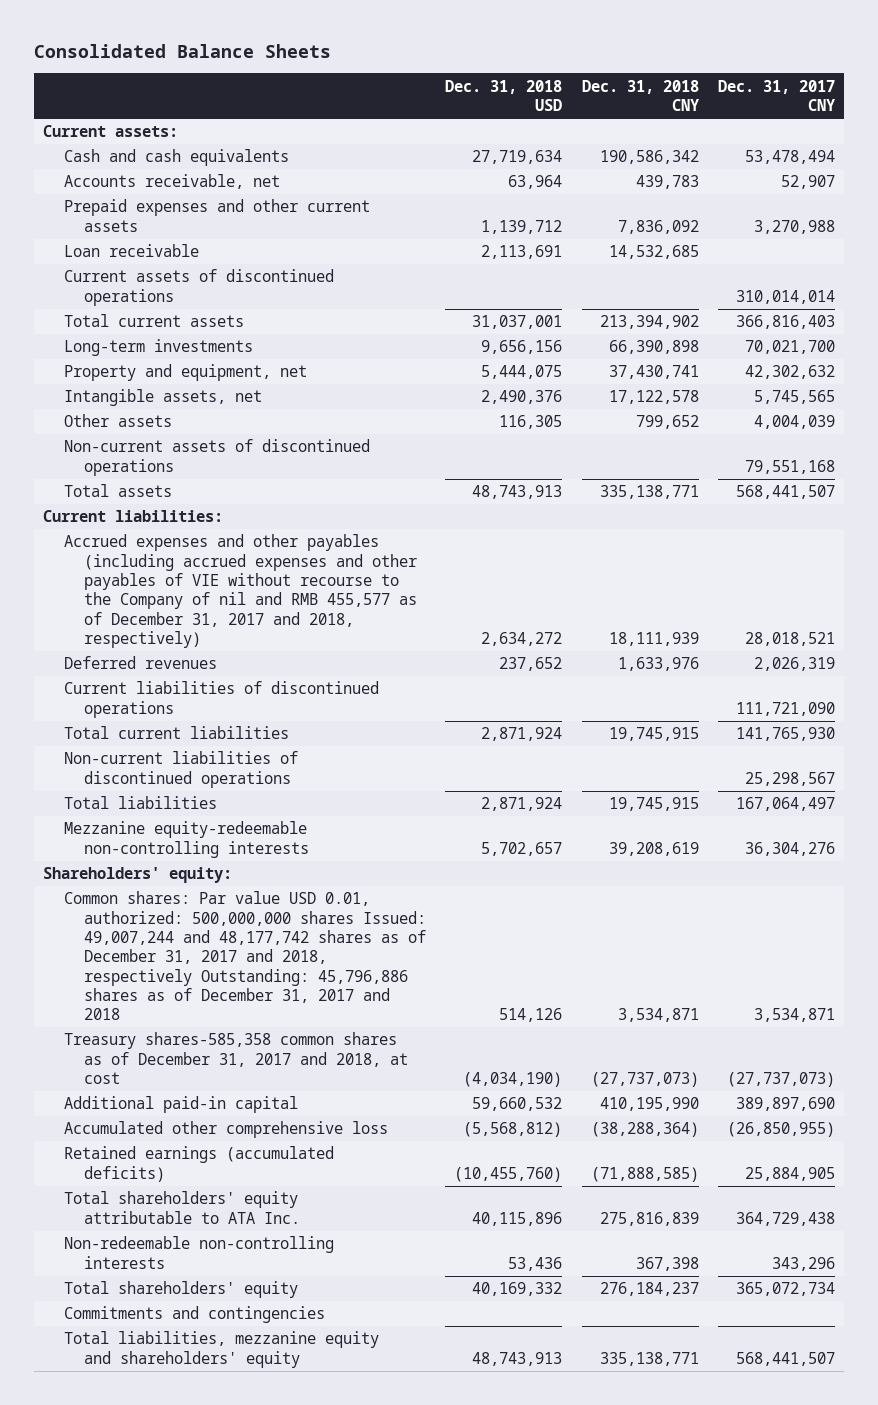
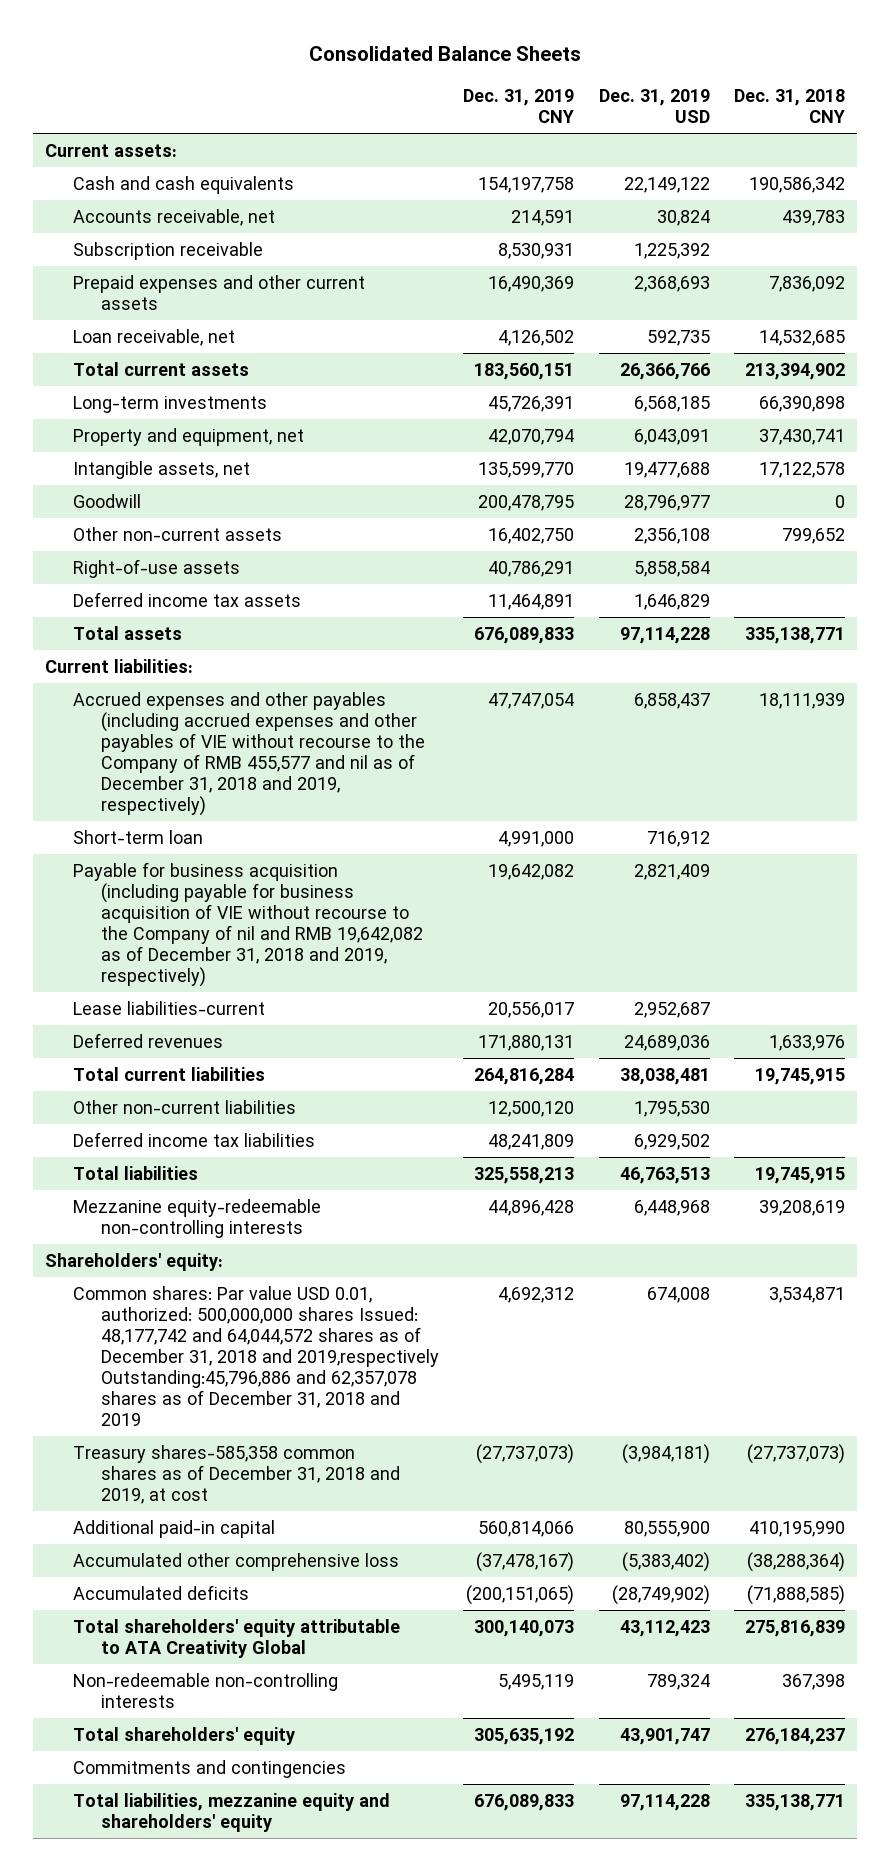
[445,79,563,112] Dec. 31, 2018 USD -> none
[717,79,835,112] Dec. 31, 2017 CNY -> none
none -> [463,88,575,123] Dec. 31, 2019 CNY
none -> [598,88,710,123] Dec. 31, 2019 USD
none -> [73,242,264,261] Subscription receivable
[63,269,334,306] Current assets of discontinued operations -> none
[63,244,199,258] Loan receivable -> [73,329,236,347] Loan receivable, net
[63,439,370,476] Non-current assets of discontinued operations -> none
none -> [73,494,142,509] Goodwill
[63,414,172,428] Other assets -> [73,527,283,542] Other non-current assets
none -> [73,559,241,579] Right-of-use assets
none -> [73,592,302,608] Deferred income tax assets
[63,534,418,648] Accrued expenses and other payables (including accrued expenses and other payables of VIE without recourse to the Company of nil and RMB 455,577 as of December 31, 2017 and 2018, respectively) -> [73,692,426,816] Accrued expenses and other payables (including accrued expenses and other payables of VIE without recourse to the Company of RMB 455,577 and nil as of December 31, 2018 and 2019, respectively)
none -> [73,830,204,845] Short-term loan
none -> [73,862,424,987] Payable for business acquisition (including payable for business acquisition of VIE without recourse to the Company of nil and RMB 19,642,082 as of December 31, 2018 and 2019, respectively)
none -> [73,1001,266,1016] Lease liabilities-current
[63,681,379,718] Current liabilities of discontinued operations -> none
[63,751,298,788] Non-current liabilities of discontinued operations -> none
none -> [73,1100,297,1115] Other non-current liabilities
none -> [73,1132,316,1148] Deferred income tax liabilities
[63,891,427,1021] Common shares: Par value USD 0.01, authorized: 500,000,000 shares Issued: 49,007,244 and 48,177,742 shares as of December 31, 2017 and 2018, respectively Outstanding: 45,796,886 shares as of December 31, 2017 and 2018 -> [73,1286,440,1426] Common shares: Par value USD 0.01, authorized: 500,000,000 shares Issued: 48,177,742 and 64,044,572 shares as of December 31, 2018 and 2019,respectively Outstanding:45,796,886 and 62,357,078 shares as of December 31, 2018 and 2019
[63,1032,409,1084] Treasury shares-585,358 common shares as of December 31, 2017 and 2018, at cost -> [73,1445,401,1504] Treasury shares-585,358 common shares as of December 31, 2018 and 2019, at cost
[63,1146,334,1182] Retained earnings (accumulated deficits) -> [73,1585,250,1601] Accumulated deficits
[63,1191,301,1224] Total shareholders' equity attributable to ATA Inc. -> [73,1619,401,1658] Total shareholders' equity attributable to ATA Creativity Global

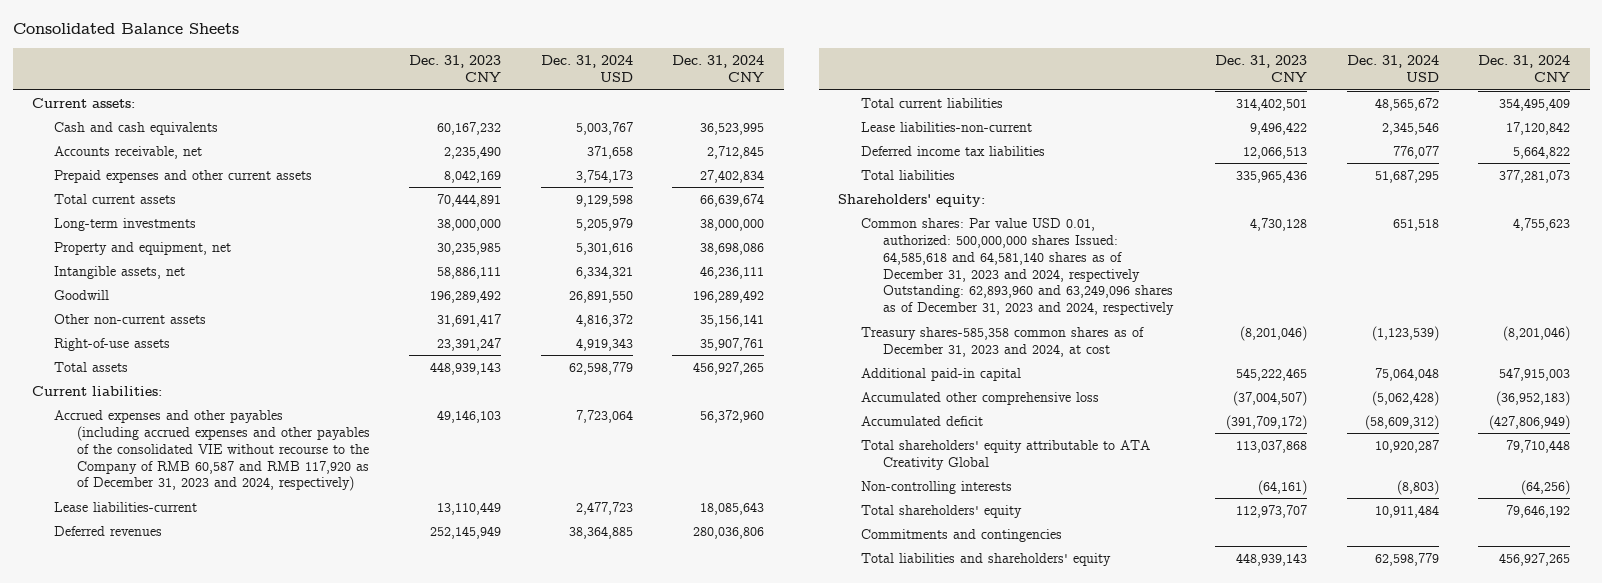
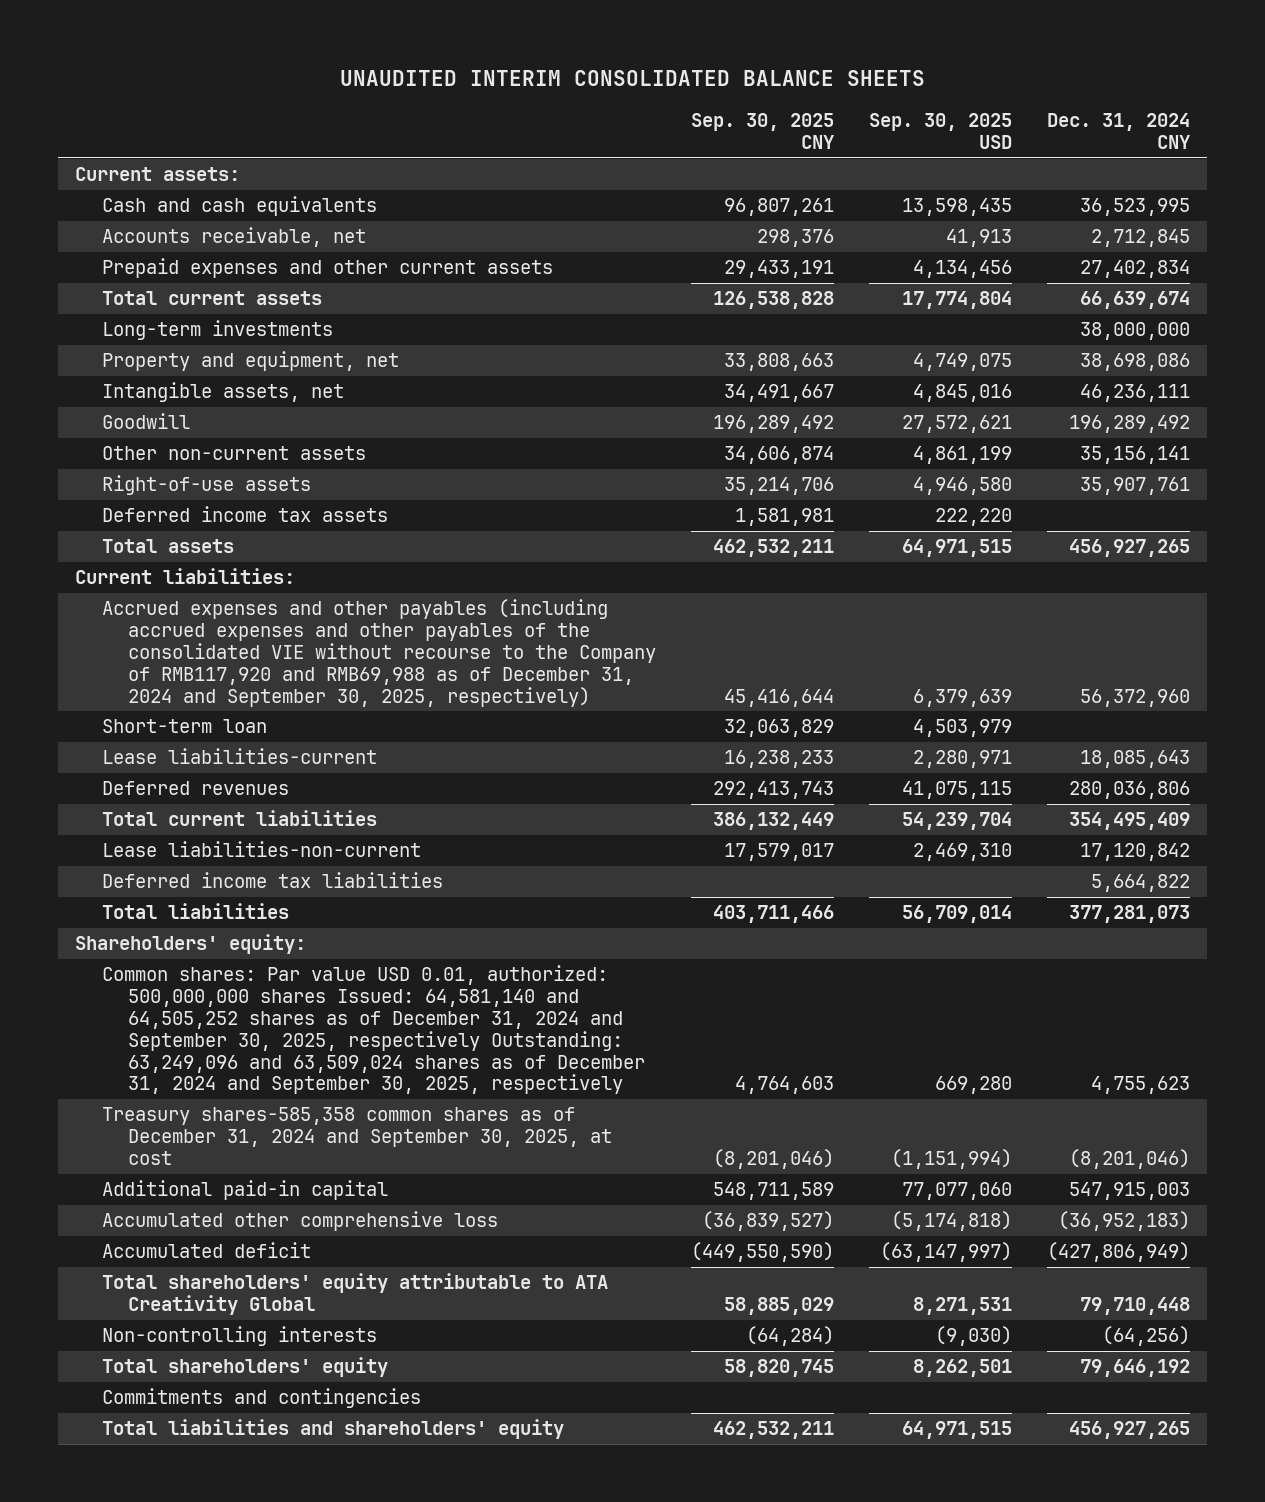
[12,23,239,35] Consolidated Balance Sheets -> [339,70,925,87] UNAUDITED INTERIM CONSOLIDATED BALANCE SHEETS
[409,55,502,83] Dec. 31, 2023 CNY -> none
[540,55,633,83] Dec. 31, 2024 USD -> none
none -> [691,113,835,149] Sep. 30, 2025 CNY
none -> [869,113,1013,149] Sep. 30, 2025 USD
none -> [101,506,388,523] Deferred income tax assets
[54,410,370,492] Accrued expenses and other payables (including accrued expenses and other payables of the consolidated VIE without recourse to the Company of RMB 60,587 and RMB 117,920 as of December 31, 2023 and 2024, respectively) -> [101,599,657,707] Accrued expenses and other payables (including accrued expenses and other payables of the consolidated VIE without recourse to the Company of RMB117,920 and RMB69,988 as of December 31, 2024 and September 30, 2025, respectively)
none -> [101,719,267,734] Short-term loan
[860,218,1174,316] Common shares: Par value USD 0.01, authorized: 500,000,000 shares Issued: 64,585,618 and 64,581,140 shares as of December 31, 2023 and 2024, respectively Outstanding: 62,893,960 and 63,249,096 shares as of December 31, 2023 and 2024, respectively -> [101,965,646,1095] Common shares: Par value USD 0.01, authorized: 500,000,000 shares Issued: 64,581,140 and 64,505,252 shares as of December 31, 2024 and September 30, 2025, respectively Outstanding: 63,249,096 and 63,509,024 shares as of December 31, 2024 and September 30, 2025, respectively
[860,327,1144,357] Treasury shares-585,358 common shares as of December 31, 2023 and 2024, at cost -> [101,1107,613,1165] Treasury shares-585,358 common shares as of December 31, 2024 and September 30, 2025, at cost

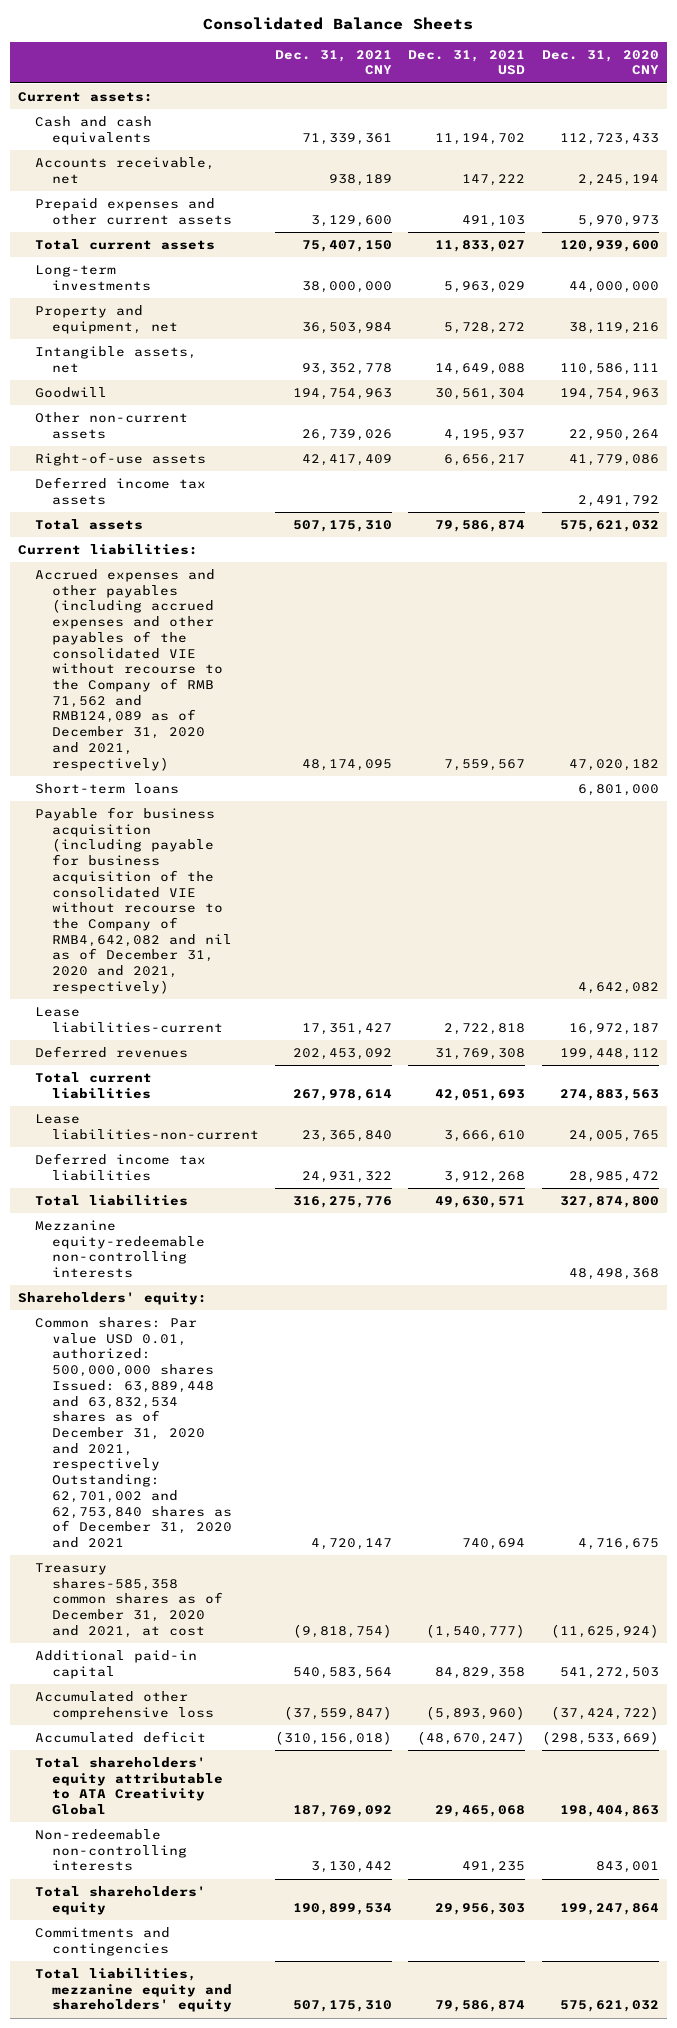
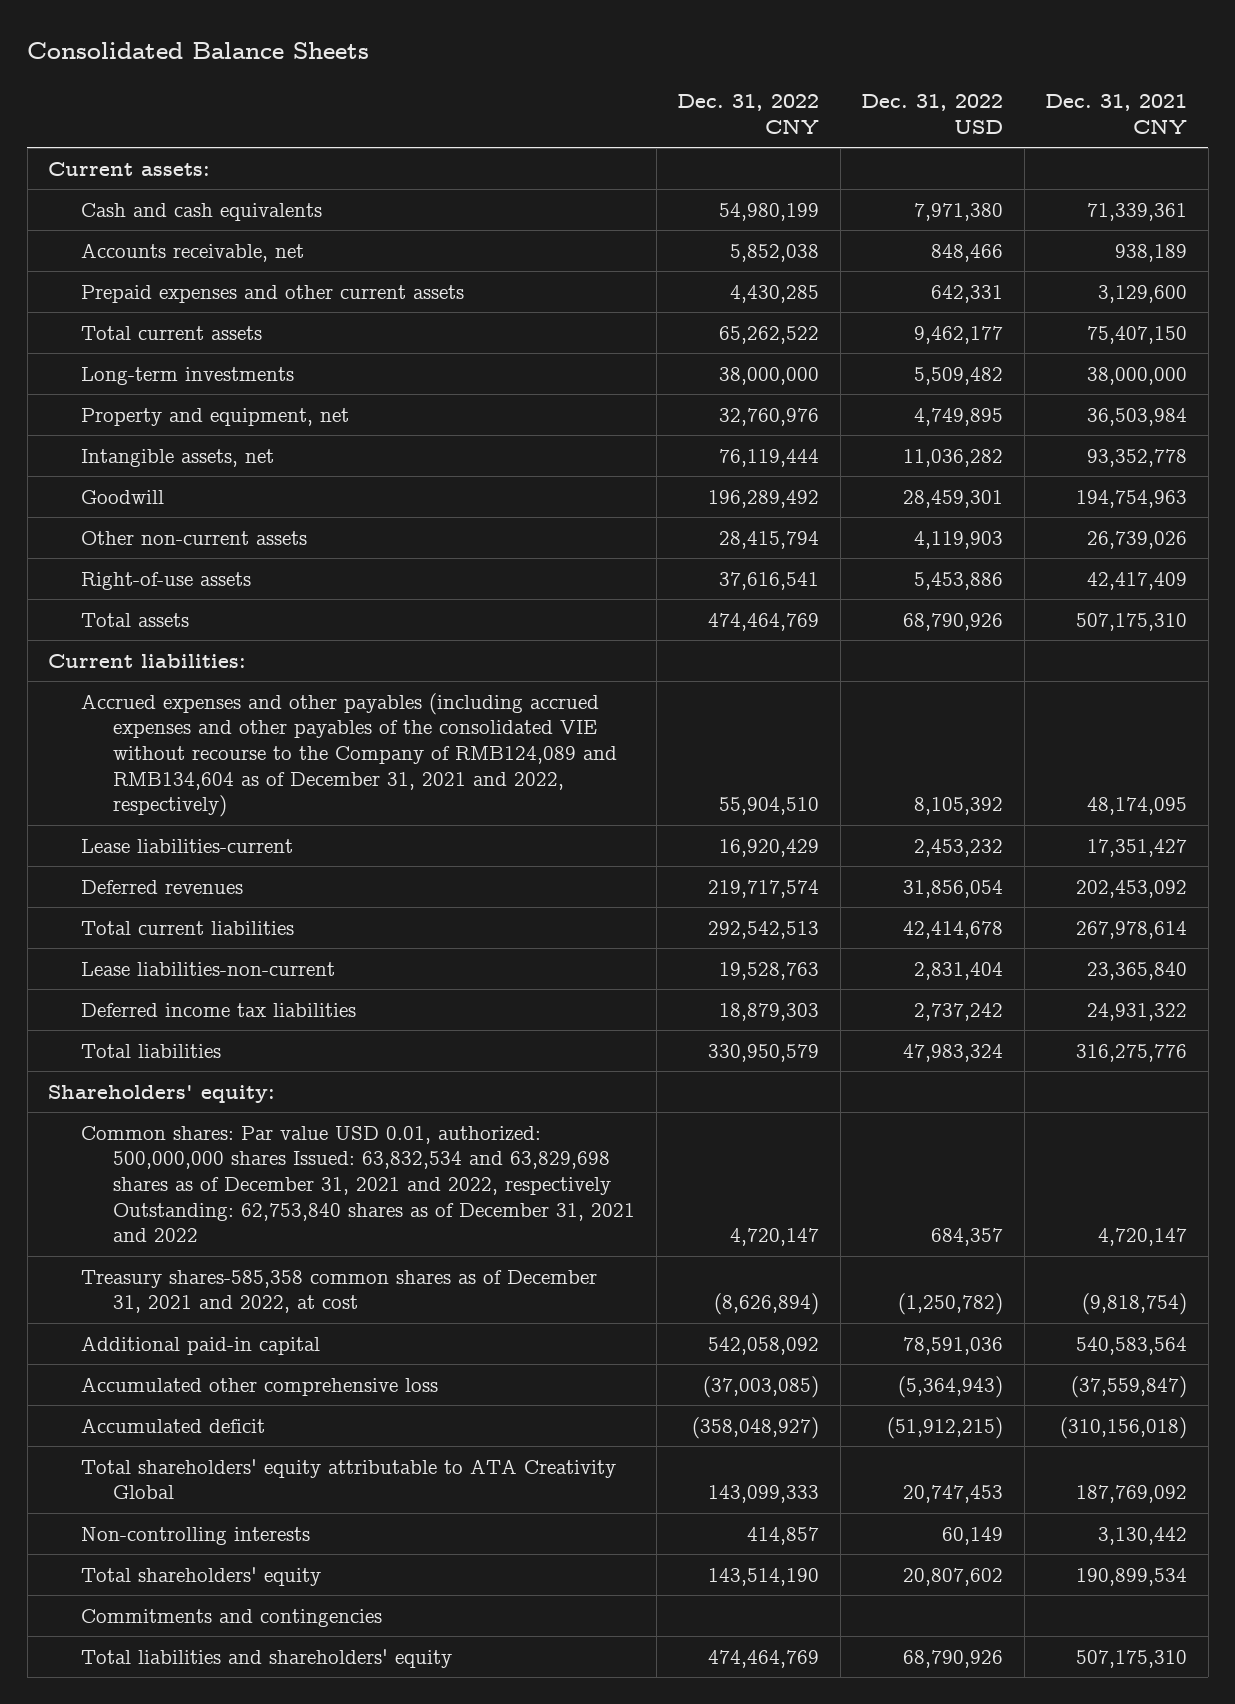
[408,49,526,76] Dec. 31, 2021 USD -> none
[541,49,659,76] Dec. 31, 2020 CNY -> none
none -> [677,94,820,134] Dec. 31, 2022 CNY
none -> [861,94,1004,134] Dec. 31, 2022 USD
[35,476,207,505] Deferred income tax assets -> none
[35,782,180,794] Short-term loans -> none
[35,806,232,994] Payable for business acquisition (including payable for business acquisition of the consolidated VIE without recourse to the Company of RMB4,642,082 and nil as of December 31, 2020 and 2021, respectively) -> none
[35,568,223,771] Accrued expenses and other payables (including accrued expenses and other payables of the consolidated VIE without recourse to the Company of RMB 71,562 and RMB124,089 as of December 31, 2020 and 2021, respectively) -> [80,692,618,818] Accrued expenses and other payables (including accrued expenses and other payables of the consolidated VIE without recourse to the Company of RMB124,089 and RMB134,604 as of December 31, 2021 and 2022, respectively)
[35,1219,205,1279] Mezzanine equity-redeemable non-controlling interests -> none
[35,1316,232,1549] Common shares: Par value USD 0.01, authorized: 500,000,000 shares Issued: 63,889,448 and 63,832,534 shares as of December 31, 2020 and 2021, respectively Outstanding: 62,701,002 and 62,753,840 shares as of December 31, 2020 and 2021 -> [80,1125,636,1243] Common shares: Par value USD 0.01, authorized: 500,000,000 shares Issued: 63,832,534 and 63,829,698 shares as of December 31, 2021 and 2022, respectively Outstanding: 62,753,840 shares as of December 31, 2021 and 2022
[35,1562,223,1638] Treasury shares-585,358 common shares as of December 31, 2020 and 2021, at cost -> [80,1269,597,1314] Treasury shares-585,358 common shares as of December 31, 2021 and 2022, at cost
[35,1828,187,1872] Non-redeemable non-controlling interests -> [80,1526,310,1545] Non-controlling interests
[35,1967,232,2013] Total liabilities, mezzanine equity and shareholders' equity -> [80,1648,452,1668] Total liabilities and shareholders' equity

